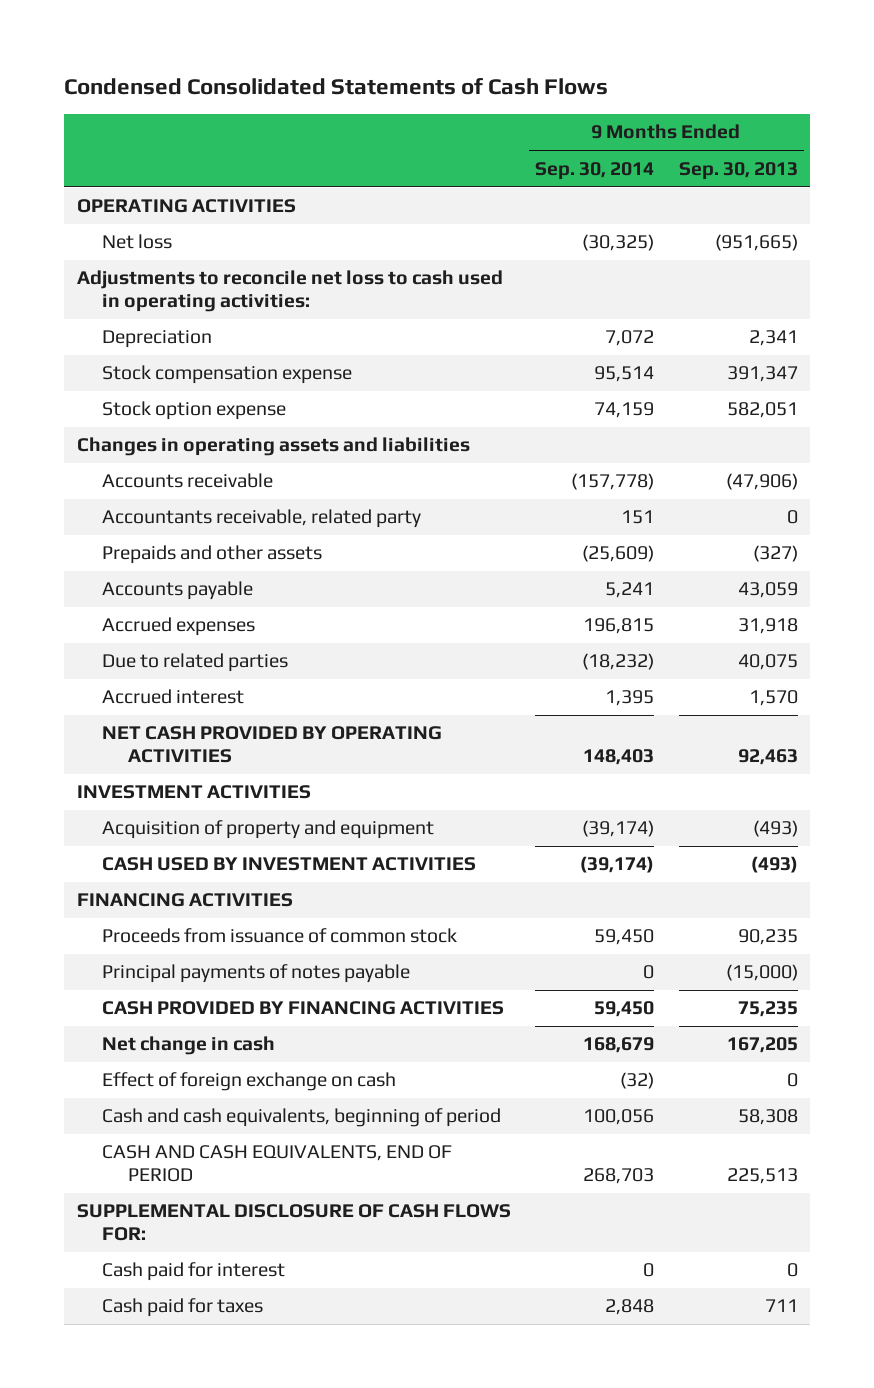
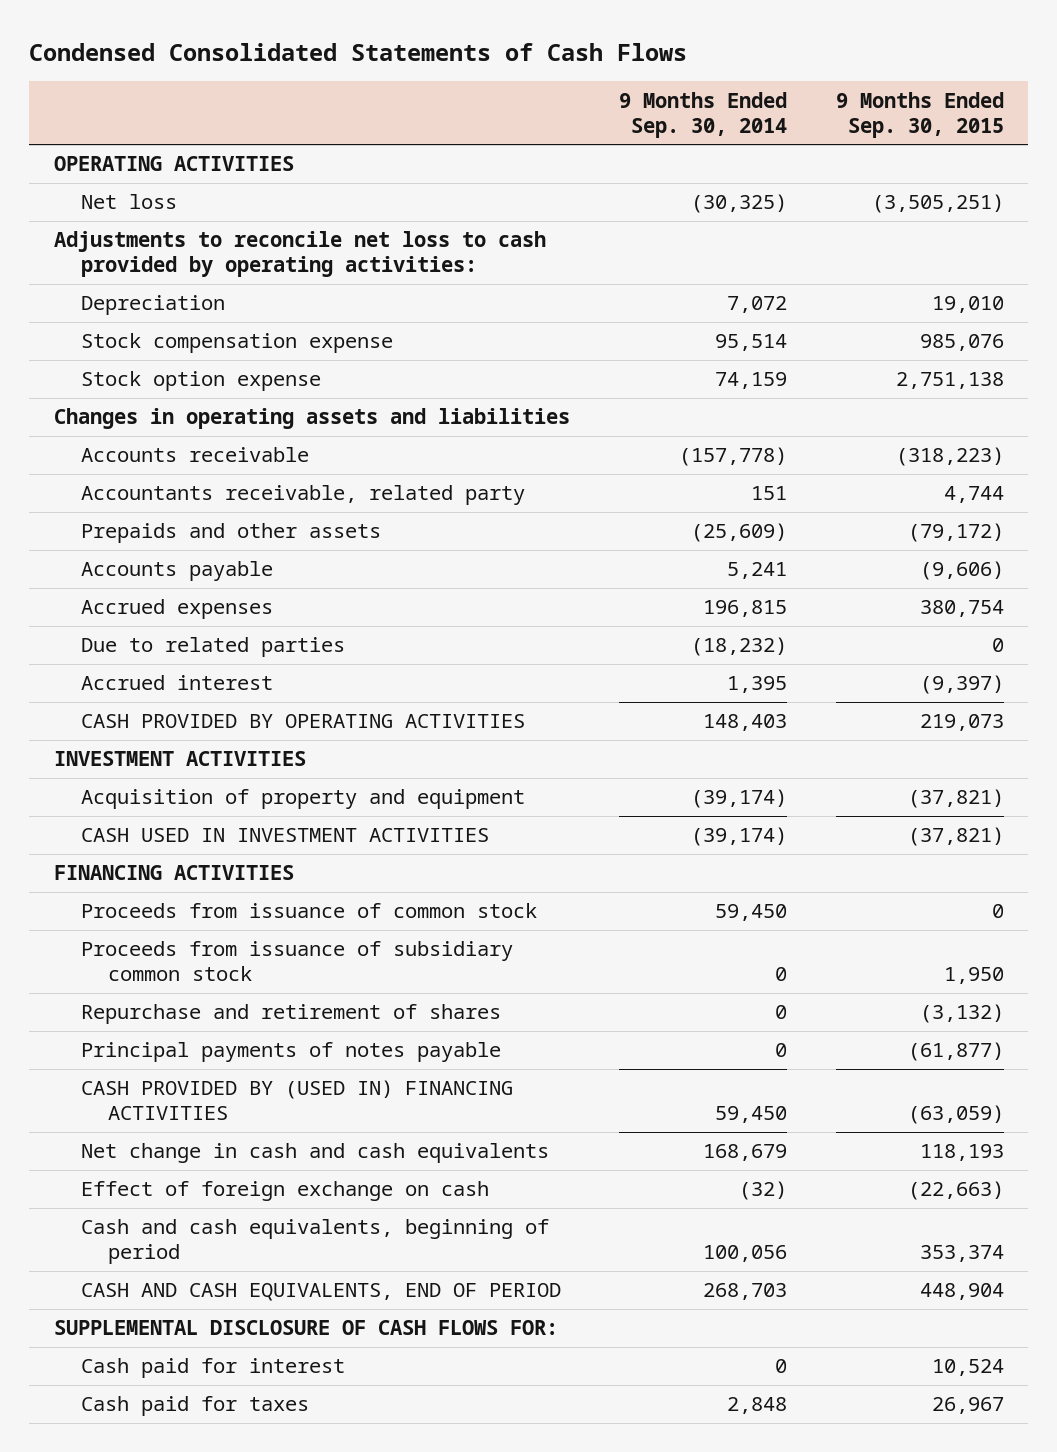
[678,161,798,180] Sep. 30, 2013 -> none
none -> [835,91,1004,138] 9 Months Ended Sep. 30, 2015
[76,270,503,312] Adjustments to reconcile net loss to cash used in operating activities: -> [53,231,546,278] Adjustments to reconcile net loss to cash provided by operating activities:
[102,726,443,763] NET CASH PROVIDED BY OPERATING ACTIVITIES -> [80,714,525,729] CASH PROVIDED BY OPERATING ACTIVITIES
[102,857,477,872] CASH USED BY INVESTMENT ACTIVITIES -> [80,828,489,843] CASH USED IN INVESTMENT ACTIVITIES
none -> [80,941,513,982] Proceeds from issuance of subsidiary common stock
none -> [80,1004,501,1025] Repurchase and retirement of shares
[102,1001,505,1016] CASH PROVIDED BY FINANCING ACTIVITIES -> [80,1080,513,1121] CASH PROVIDED BY (USED IN) FINANCING ACTIVITIES
[102,1036,276,1056] Net change in cash -> [80,1143,549,1164] Net change in cash and cash equivalents

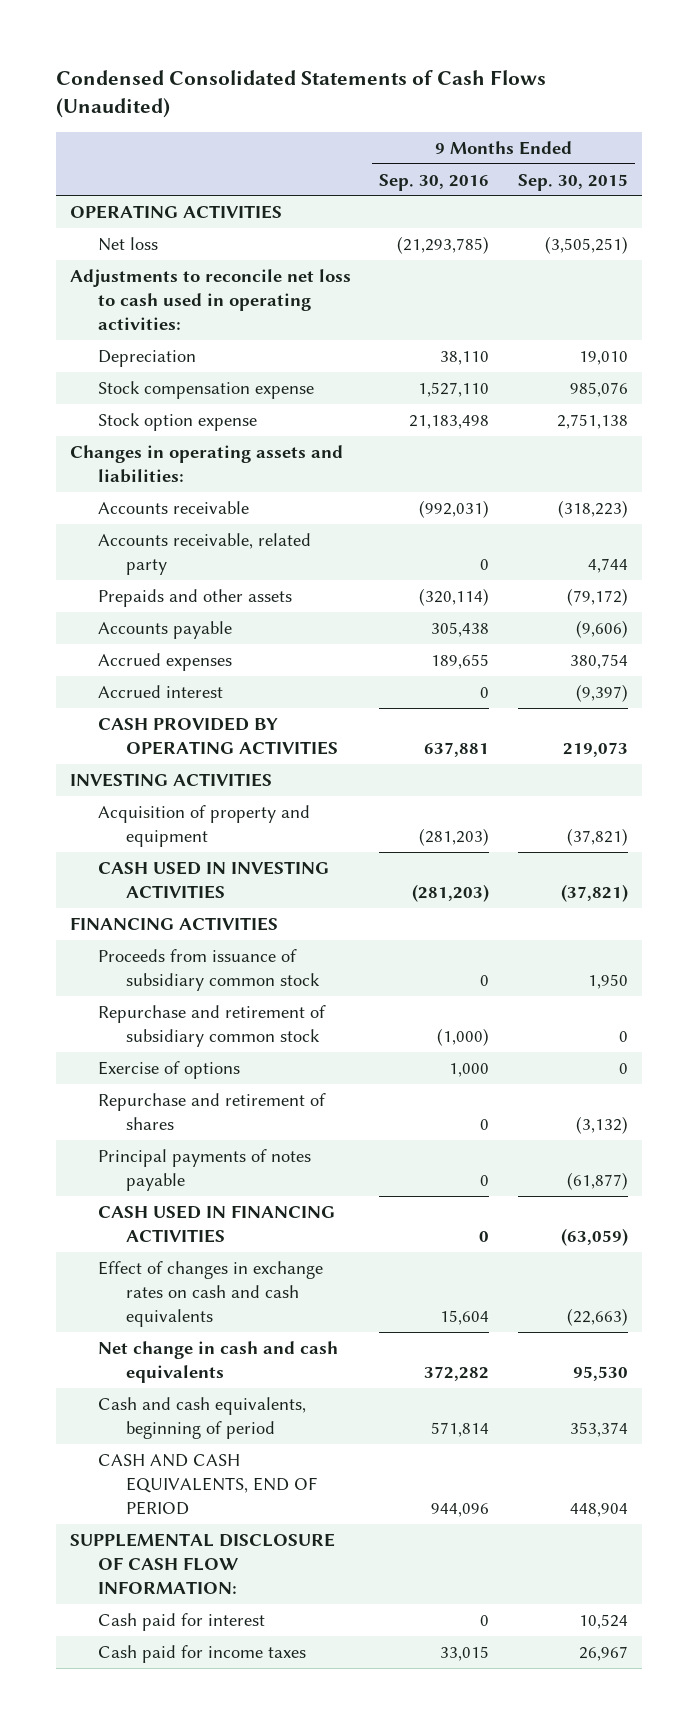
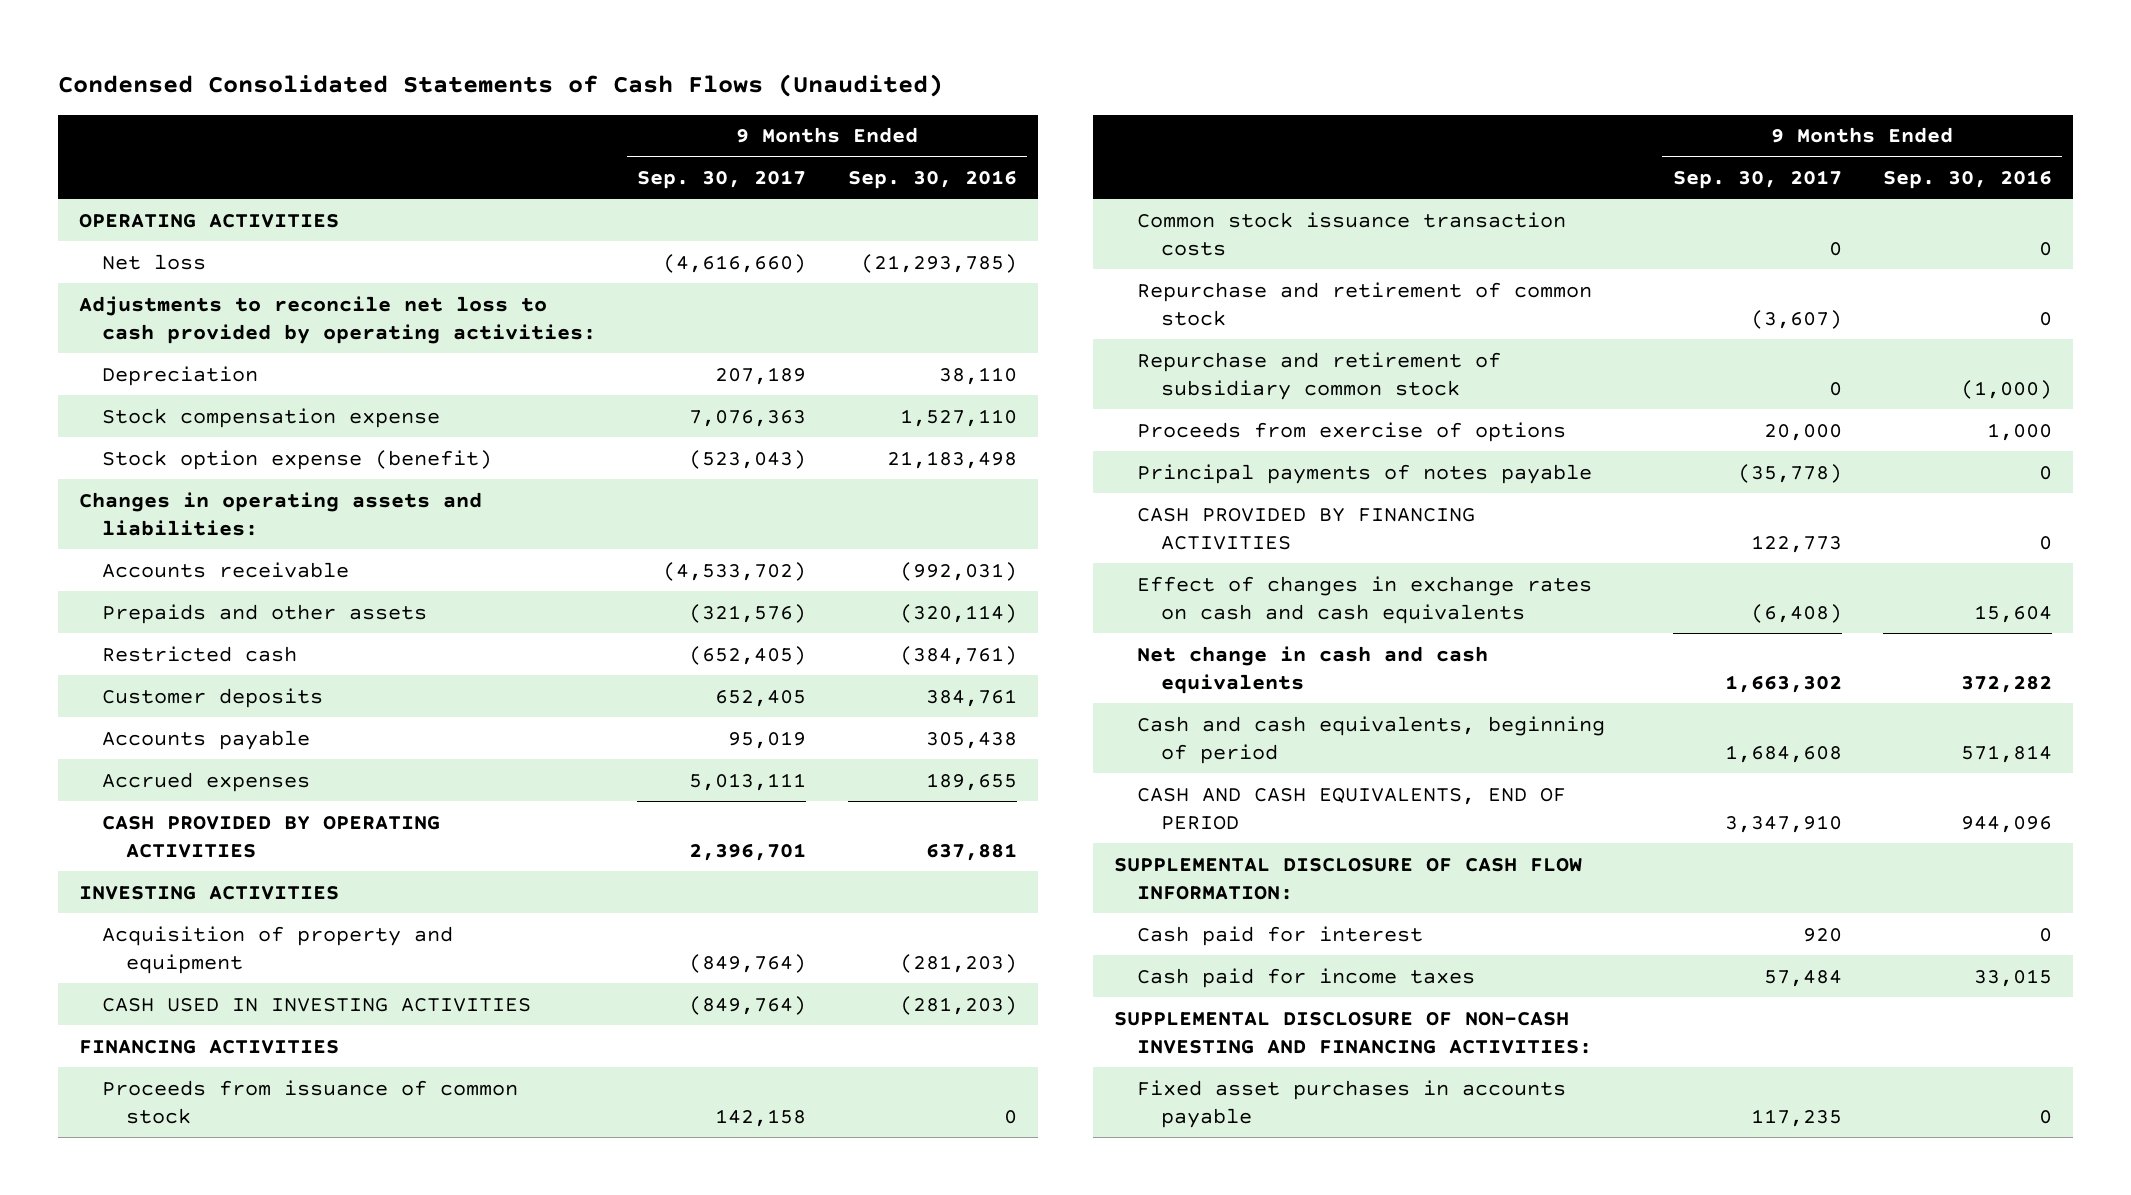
[517,173,628,191] Sep. 30, 2015 -> none
none -> [637,170,807,190] Sep. 30, 2017
[70,268,352,330] Adjustments to reconcile net loss to cash used in operating activities: -> [78,295,597,344] Adjustments to reconcile net loss to cash provided by operating activities:
[97,412,257,431] Stock option expense -> [102,449,493,470] Stock option expense (benefit)
[97,532,311,575] Accounts receivable, related party -> none
none -> [102,645,298,662] Restricted cash
none -> [102,687,324,708] Customer deposits
[97,684,223,698] Accrued interest -> none
[97,948,320,991] Proceeds from issuance of subsidiary common stock -> [102,1079,519,1124] Proceeds from issuance of common stock
none -> [1137,211,1567,256] Common stock issuance transaction costs
none -> [1137,281,1593,326] Repurchase and retirement of common stock
[97,1092,326,1130] Repurchase and retirement of shares -> none
[97,1060,240,1079] Exercise of options -> [1137,421,1567,442] Proceeds from exercise of options
[97,1204,335,1243] CASH USED IN FINANCING ACTIVITIES -> none
none -> [1137,507,1476,550] CASH PROVIDED BY FINANCING ACTIVITIES
none -> [1113,1011,1593,1054] SUPPLEMENTAL DISCLOSURE OF NON-CASH INVESTING AND FINANCING ACTIVITIES:
none -> [1137,1079,1567,1128] Fixed asset purchases in accounts payable

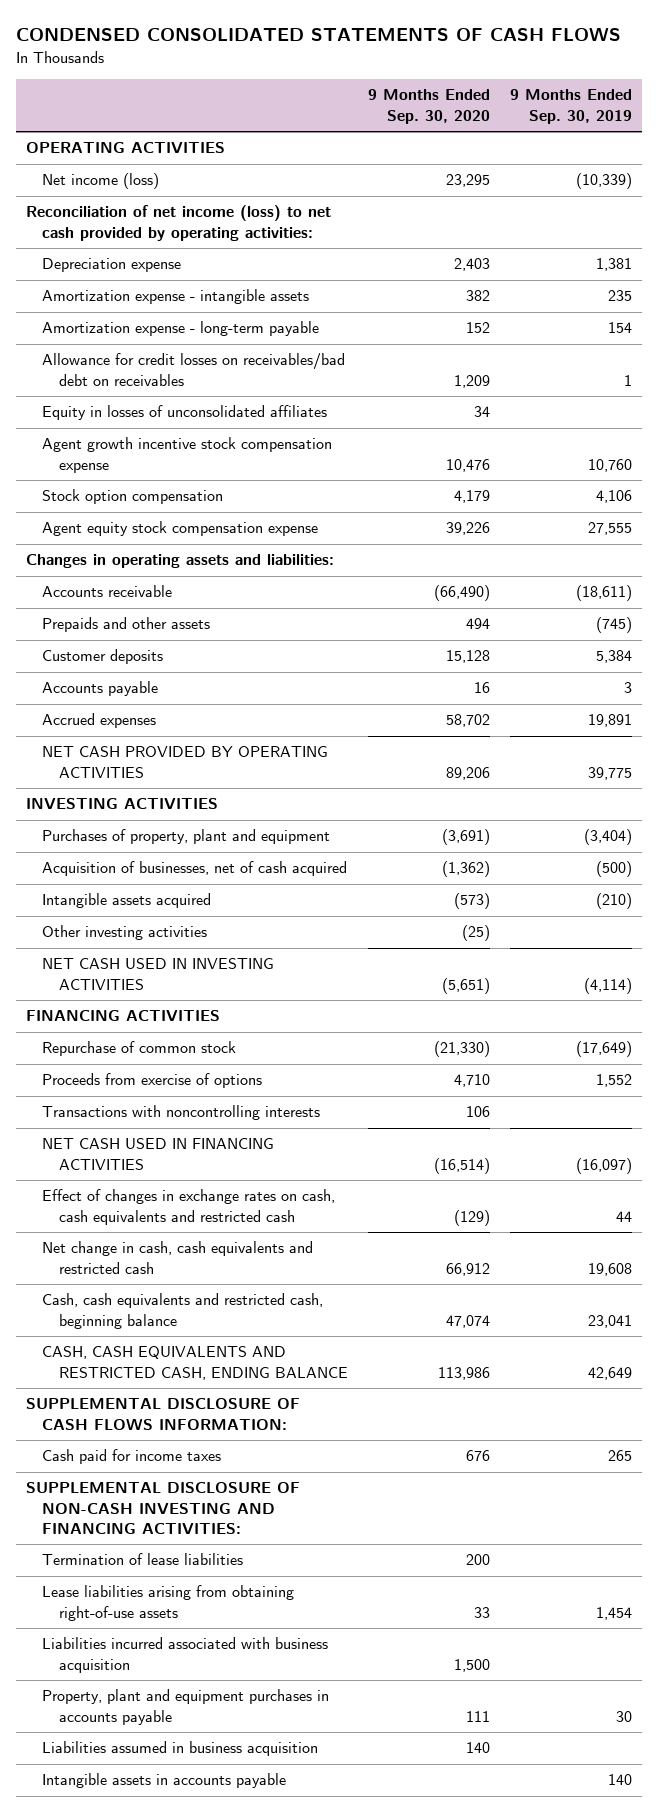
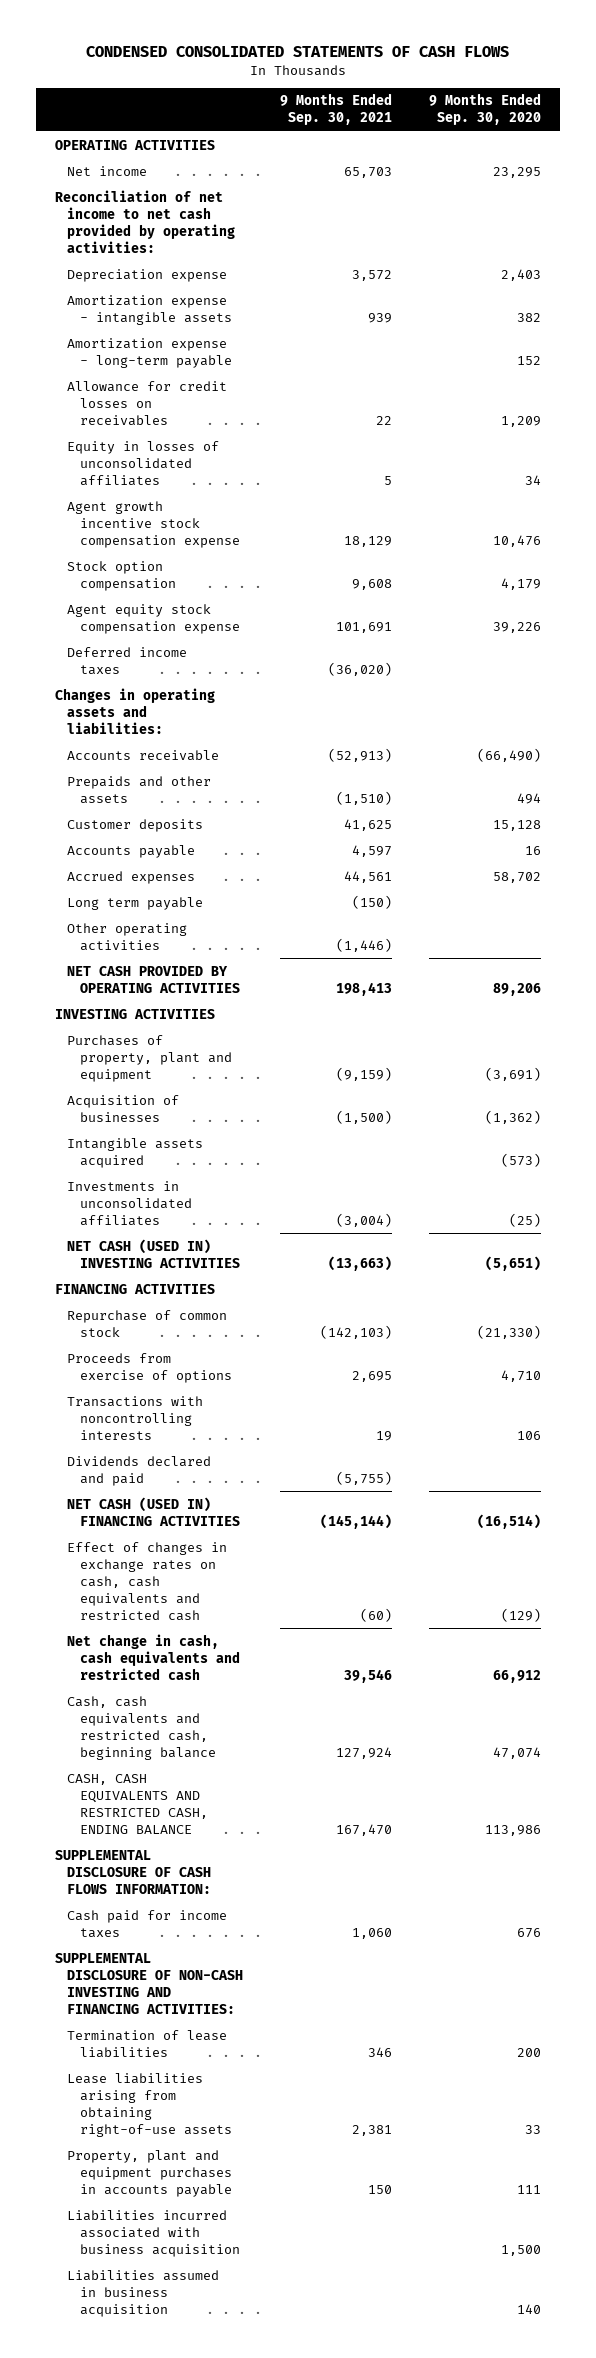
[510,89,633,124] 9 Months Ended Sep. 30, 2019 -> none
none -> [280,93,393,126] 9 Months Ended Sep. 30, 2021
[42,173,160,190] Net income (loss) -> [67,165,148,176] Net income
[26,205,332,241] Reconciliation of net income (loss) to net cash provided by operating activities: -> [54,189,236,254] Reconciliation of net income to net cash provided by operating activities:
[42,353,346,386] Allowance for credit losses on receivables/bad debt on receivables -> [67,380,228,426] Allowance for credit losses on receivables
none -> [67,646,188,675] Deferred income taxes
none -> [67,896,204,910] Long term payable
none -> [67,922,188,951] Other operating activities
[42,861,348,877] Acquisition of businesses, net of cash acquired -> [67,1094,180,1122] Acquisition of businesses
[42,925,208,941] Other investing activities -> none
none -> [67,1180,193,1226] Investments in unconsolidated affiliates
[42,958,275,990] NET CASH USED IN INVESTING ACTIVITIES -> [67,1238,241,1268] NET CASH (USED IN) INVESTING ACTIVITIES
none -> [67,1455,212,1486] Dividends declared and paid
[42,1138,275,1170] NET CASH USED IN FINANCING ACTIVITIES -> [67,1496,241,1526] NET CASH (USED IN) FINANCING ACTIVITIES
[42,1637,329,1673] Liabilities incurred associated with business acquisition -> [67,2209,241,2257] Liabilities incurred associated with business acquisition
[42,1773,287,1789] Intangible assets in accounts payable -> none

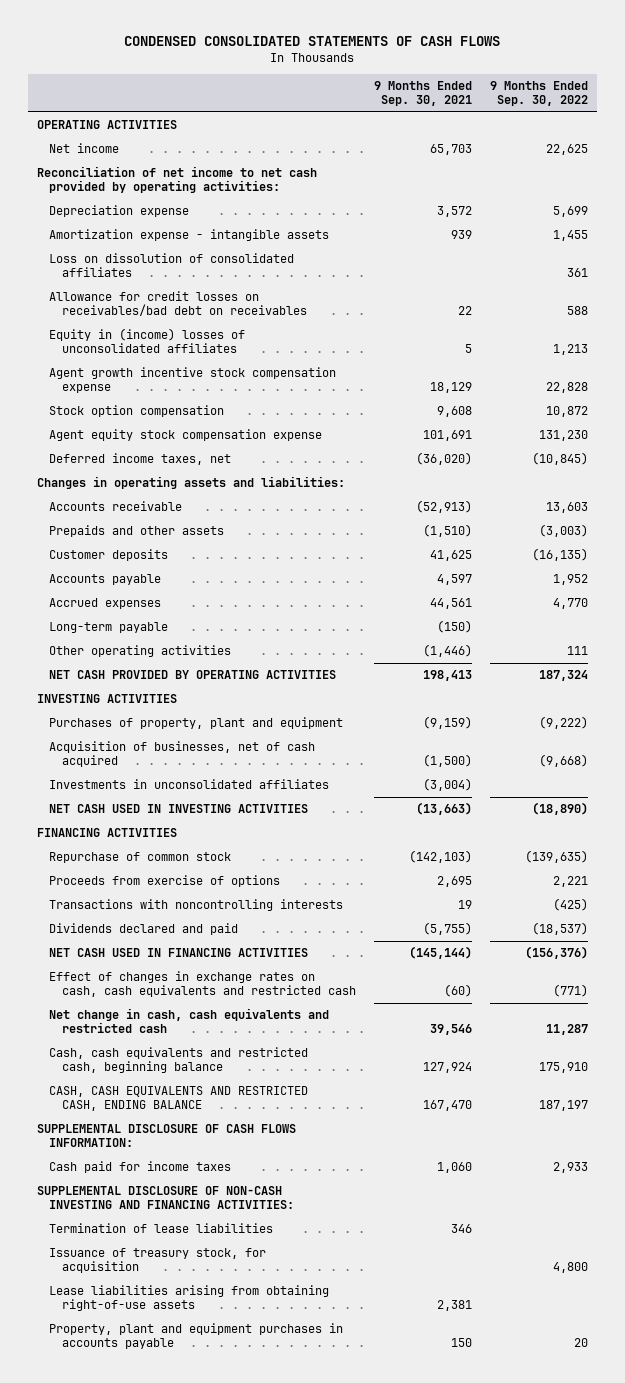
[429,93,542,126] 9 Months Ended Sep. 30, 2020 -> none
none -> [489,81,588,107] 9 Months Ended Sep. 30, 2022
[67,337,233,368] Amortization expense - long-term payable -> none
none -> [49,253,295,278] Loss on dissolution of consolidated affiliates
[67,380,228,426] Allowance for credit losses on receivables -> [49,291,308,317] Allowance for credit losses on receivables/bad debt on receivables
[67,440,220,486] Equity in losses of unconsolidated affiliates -> [49,328,246,354] Equity in (income) losses of unconsolidated affiliates
[67,646,188,675] Deferred income taxes -> [49,453,232,466] Deferred income taxes, net
[67,896,204,910] Long term payable -> [49,622,169,634] Long-term payable
[67,1137,204,1168] Intangible assets acquired -> none
[67,1094,180,1122] Acquisition of businesses -> [49,741,316,768] Acquisition of businesses, net of cash acquired
[67,1238,241,1268] NET CASH (USED IN) INVESTING ACTIVITIES -> [49,804,309,814] NET CASH USED IN INVESTING ACTIVITIES
[67,1496,241,1526] NET CASH (USED IN) FINANCING ACTIVITIES -> [49,948,309,958] NET CASH USED IN FINANCING ACTIVITIES
none -> [49,1248,267,1274] Issuance of treasury stock, for acquisition
[67,2209,241,2257] Liabilities incurred associated with business acquisition -> none
[67,2269,220,2317] Liabilities assumed in business acquisition -> none

